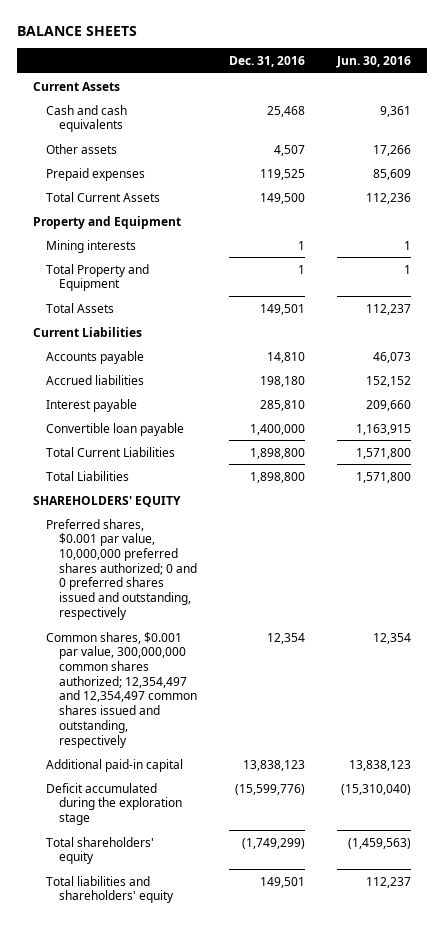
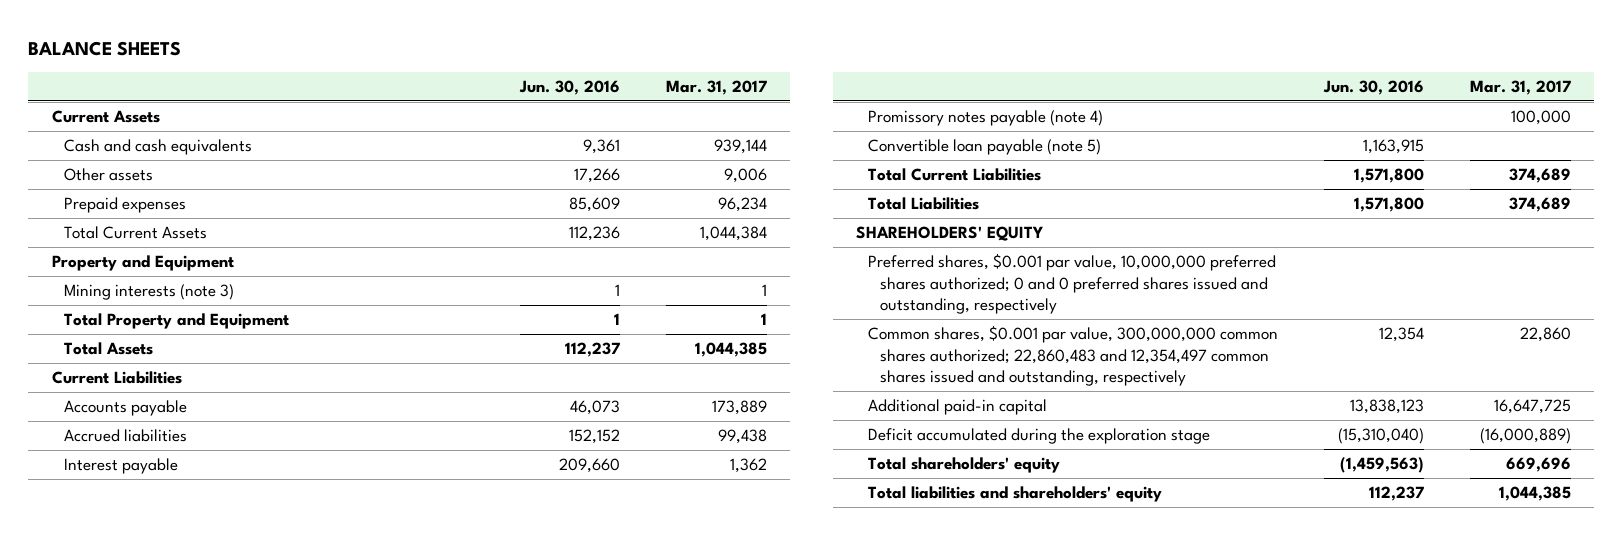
[229,56,306,68] Dec. 31, 2016 -> none
none -> [665,80,767,96] Mar. 31, 2017
[46,239,137,253] Mining interests -> [63,284,234,301] Mining interests (note 3)
none -> [867,110,1103,127] Promissory notes payable (note 4)
[46,422,185,436] Convertible loan payable -> [867,139,1101,156] Convertible loan payable (note 5)
[46,631,197,748] Common shares, $0.001 par value, 300,000,000 common shares authorized; 12,354,497 and 12,354,497 common shares issued and outstanding, respectively -> [867,325,1278,386] Common shares, $0.001 par value, 300,000,000 common shares authorized; 22,860,483 and 12,354,497 common shares issued and outstanding, respectively

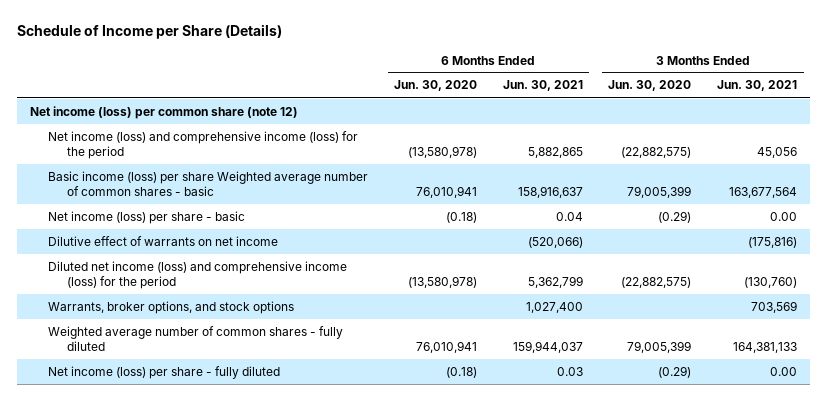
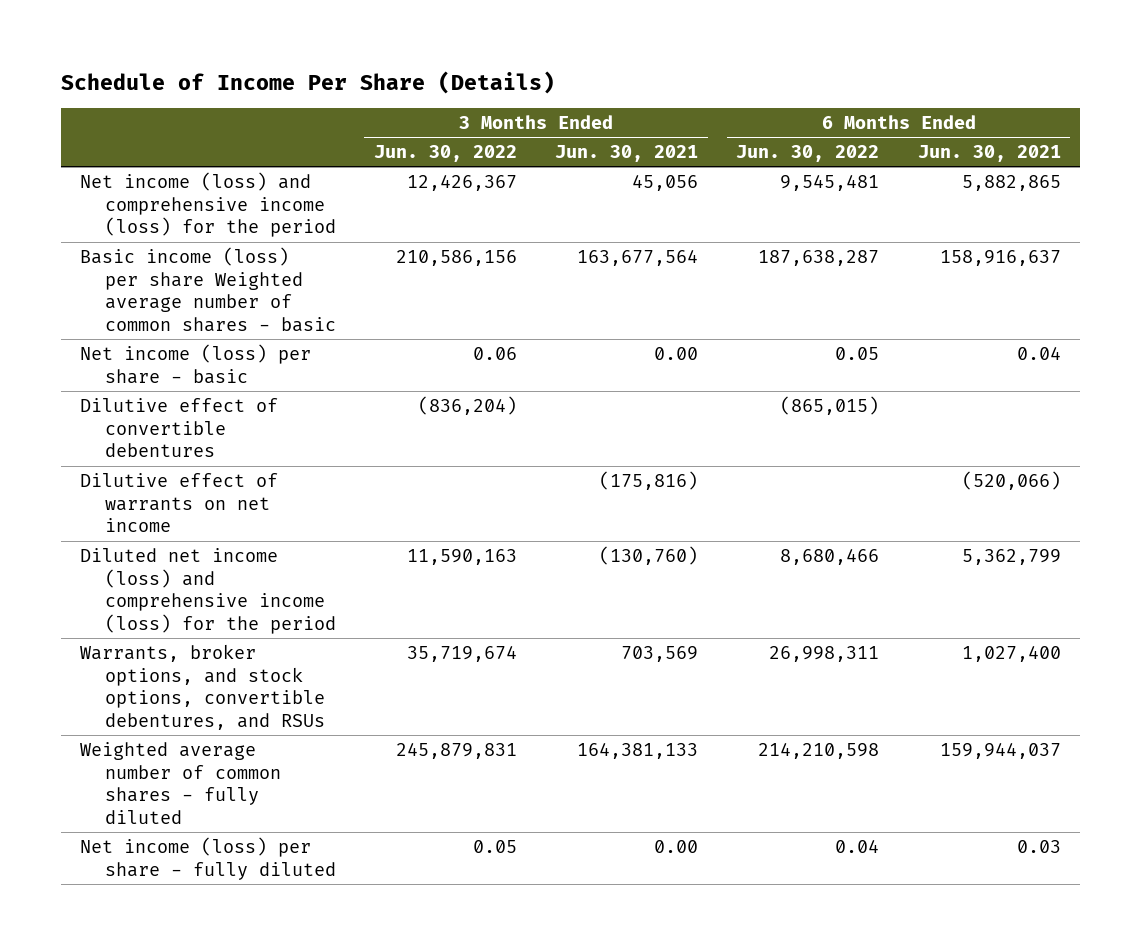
[17,23,283,39] Schedule of Income per Share (Details) -> [61,70,556,94] Schedule of Income Per Share (Details)
[394,80,478,92] Jun. 30, 2020 -> none
[608,80,692,92] Jun. 30, 2020 -> none
none -> [374,145,518,163] Jun. 30, 2022
none -> [736,145,880,163] Jun. 30, 2022
[30,105,299,119] Net income (loss) per common share (note 12) -> none
none -> [80,398,279,458] Dilutive effect of convertible debentures
[48,300,295,314] Warrants, broker options, and stock options -> [80,644,325,730] Warrants, broker options, and stock options, convertible debentures, and RSUs

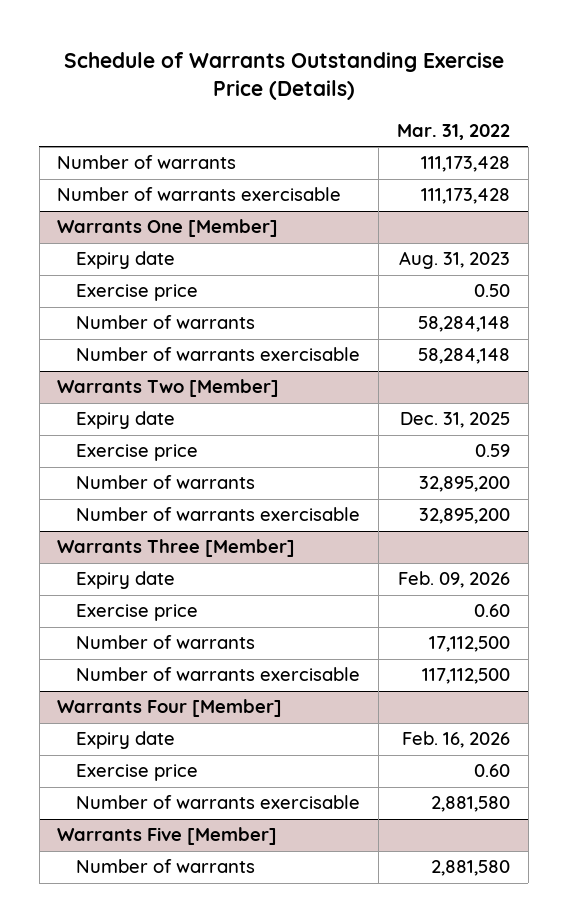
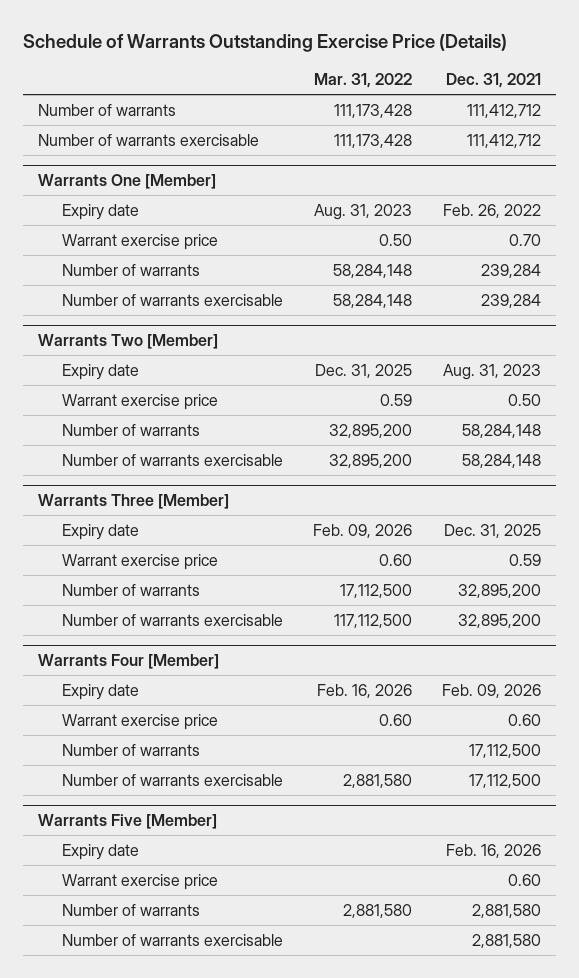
none -> [446,73,542,89] Dec. 31, 2021
[76,284,199,302] Exercise price -> [61,233,218,250] Warrant exercise price
[76,444,199,462] Exercise price -> [61,393,218,410] Warrant exercise price
[76,604,199,622] Exercise price -> [61,553,218,570] Warrant exercise price
[76,764,199,782] Exercise price -> [61,713,218,730] Warrant exercise price
none -> [61,743,200,756] Number of warrants
none -> [61,843,139,860] Expiry date
none -> [61,873,218,890] Warrant exercise price
none -> [61,933,283,946] Number of warrants exercisable

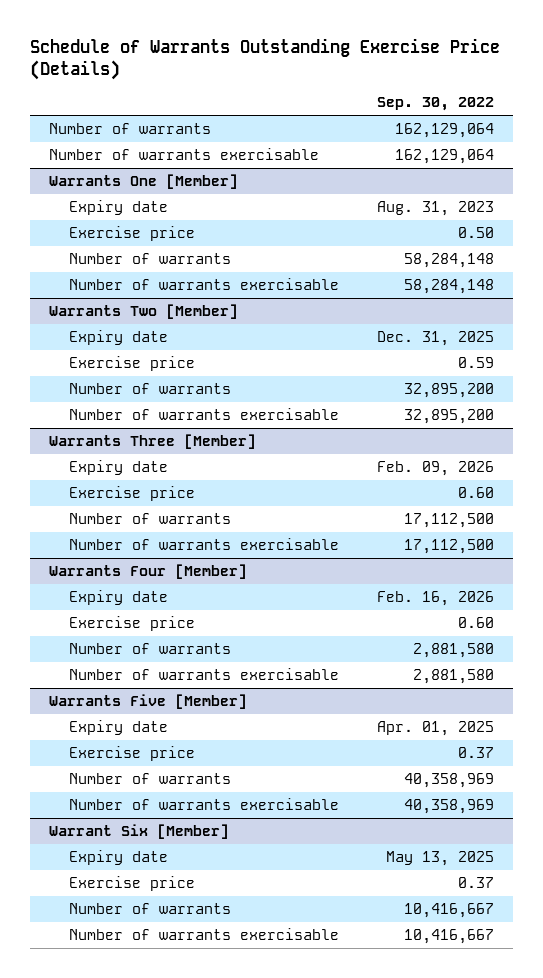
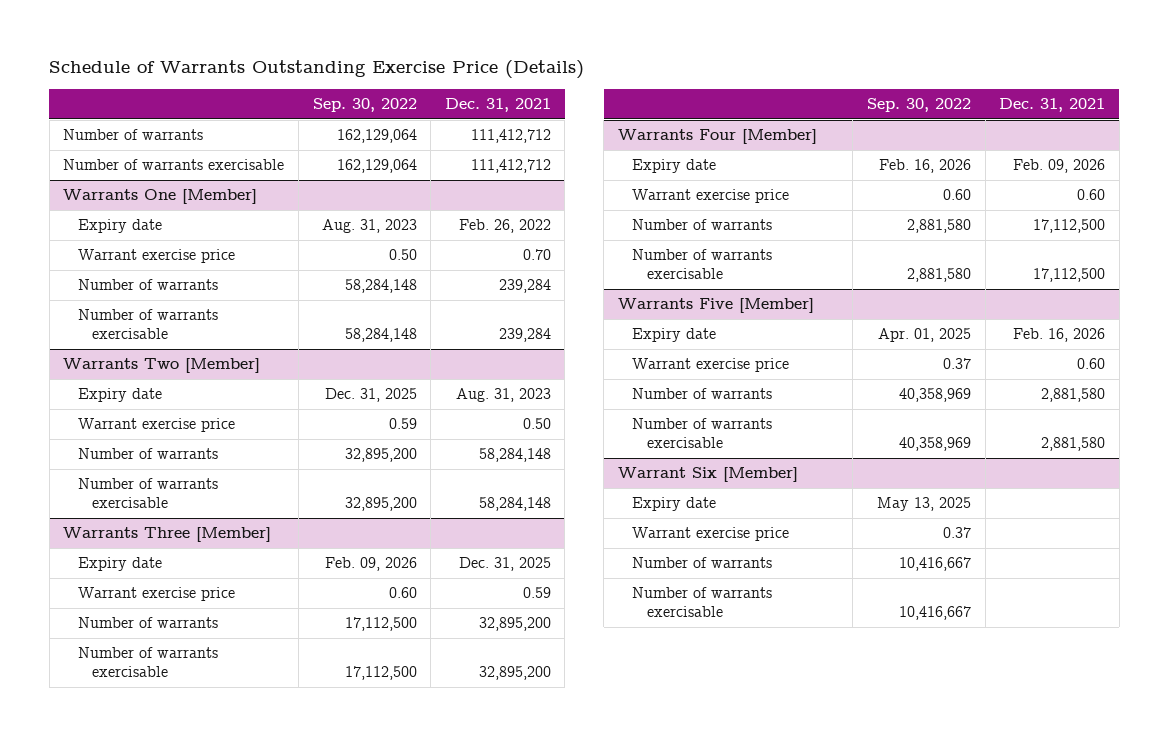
none -> [444,98,551,113] Dec. 31, 2021
[69,226,196,242] Exercise price -> [77,249,235,264] Warrant exercise price
[69,356,196,372] Exercise price -> [77,418,235,433] Warrant exercise price
[69,486,196,502] Exercise price -> [77,587,235,602] Warrant exercise price
[69,616,196,632] Exercise price -> [632,189,790,204] Warrant exercise price
[69,746,196,762] Exercise price -> [632,358,790,373] Warrant exercise price
[69,876,196,892] Exercise price -> [632,527,790,542] Warrant exercise price

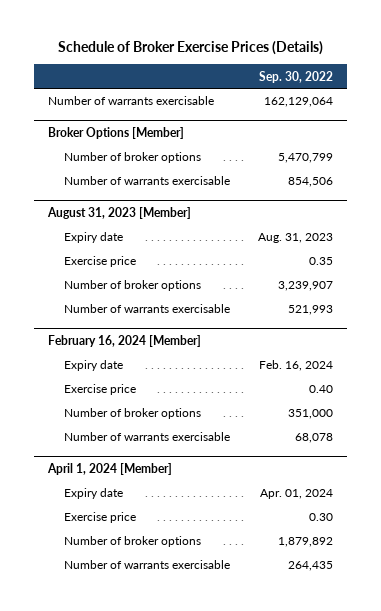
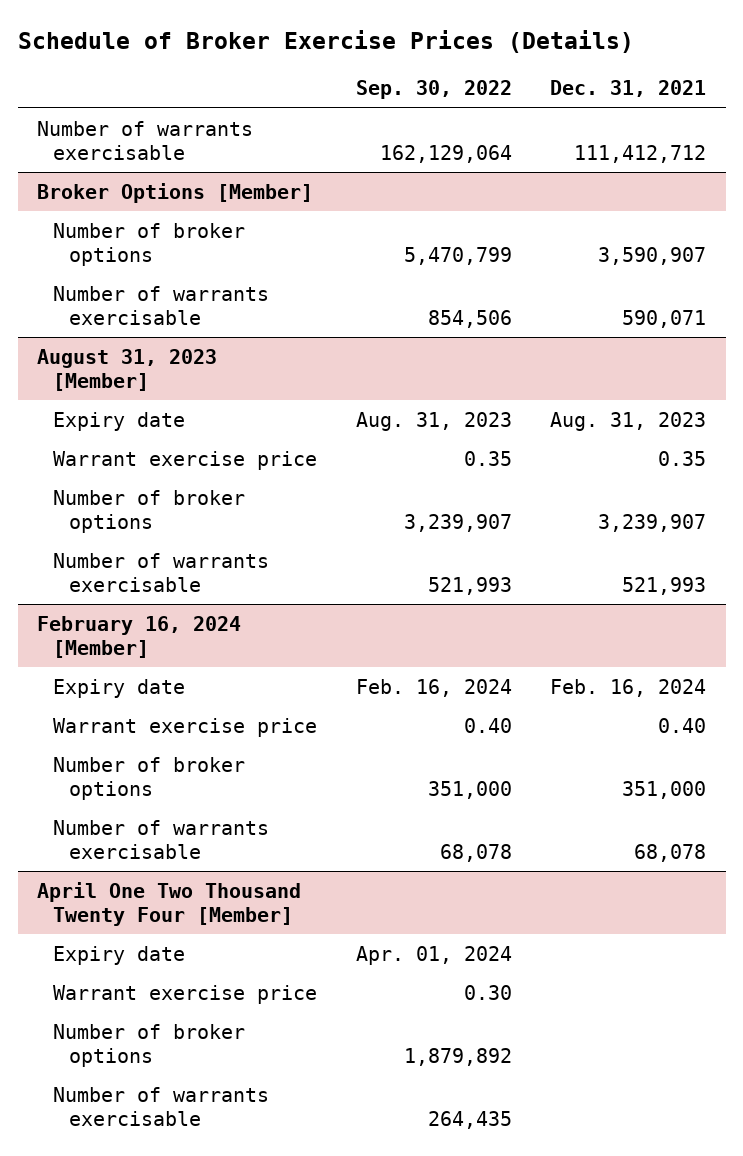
none -> [550,80,707,98] Dec. 31, 2021
[63,256,136,268] Exercise price -> [53,450,318,470] Warrant exercise price
[63,384,136,396] Exercise price -> [53,717,318,737] Warrant exercise price
[46,462,172,475] April 1, 2024 [Member] -> [37,881,302,927] April One Two Thousand Twenty Four [Member]
[63,512,136,524] Exercise price -> [53,984,318,1004] Warrant exercise price

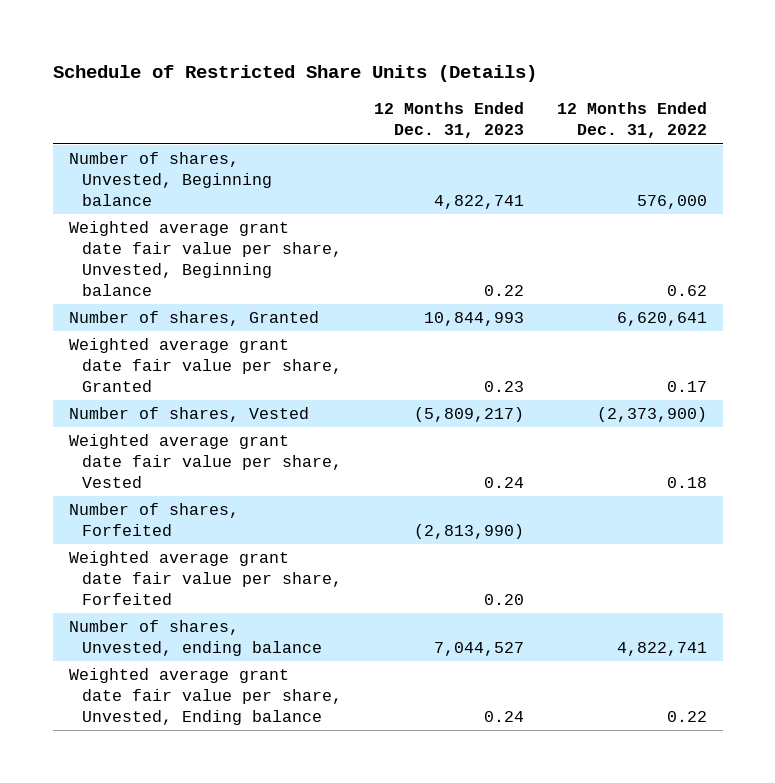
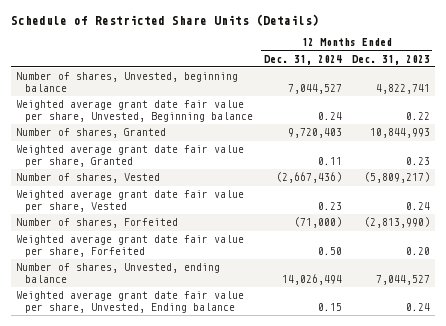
[556,102,707,139] 12 Months Ended Dec. 31, 2022 -> none
none -> [263,54,342,65] Dec. 31, 2024
[68,152,273,207] Number of shares, Unvested, Beginning balance -> [16,72,239,92] Number of shares, Unvested, beginning balance

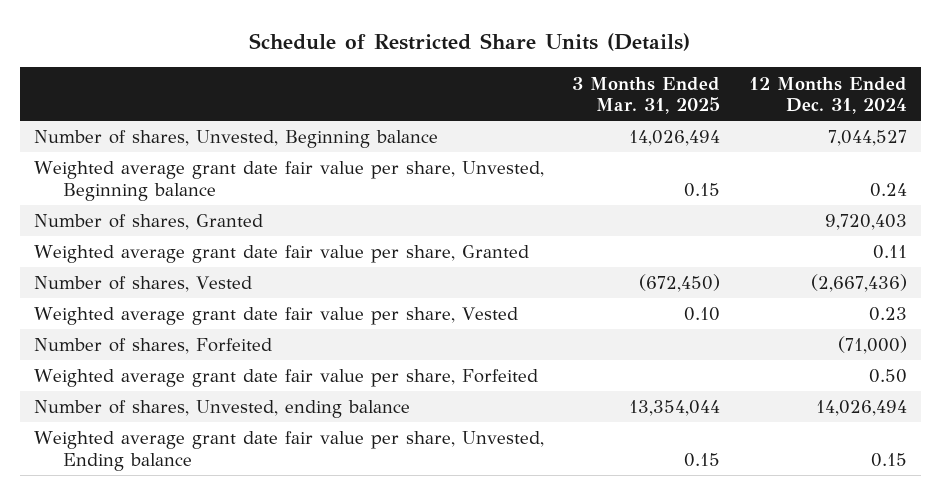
[351,54,430,65] Dec. 31, 2023 -> none
none -> [572,76,721,115] 3 Months Ended Mar. 31, 2025
[16,72,239,92] Number of shares, Unvested, beginning balance -> [33,130,438,149] Number of shares, Unvested, Beginning balance

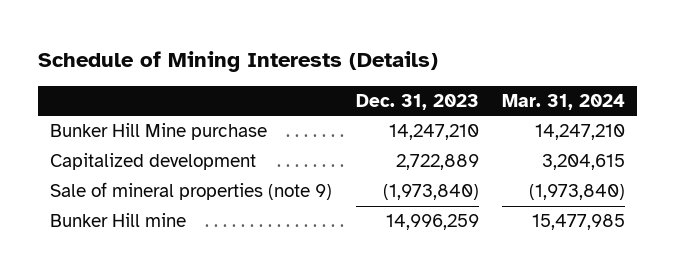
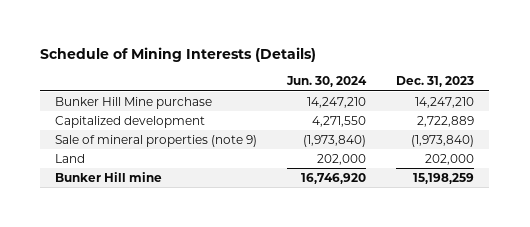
[502,93,626,110] Mar. 31, 2024 -> none
none -> [286,76,368,88] Jun. 30, 2024
none -> [55,153,86,163] Land
[385,214,479,231] 14,996,259 -> [413,172,475,184] 15,198,259

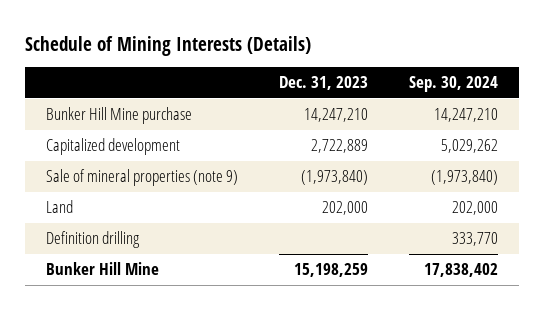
[286,76,368,88] Jun. 30, 2024 -> none
none -> [409,76,499,93] Sep. 30, 2024
none -> [45,231,140,249] Definition drilling
[55,171,163,182] Bunker Hill mine -> [45,262,159,276] Bunker Hill Mine

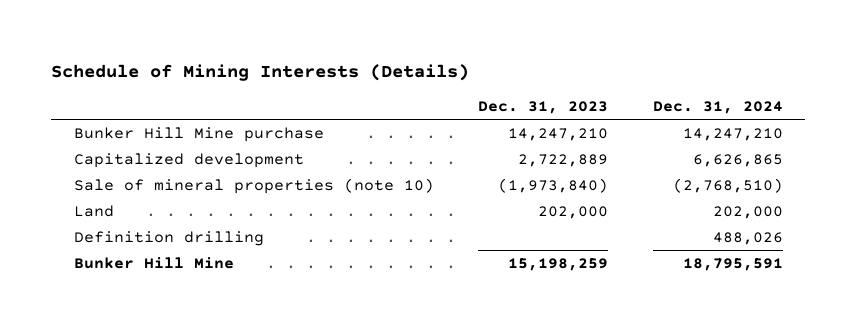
[409,76,499,93] Sep. 30, 2024 -> none
none -> [652,101,783,115] Dec. 31, 2024
[45,169,238,187] Sale of mineral properties (note 9) -> [73,177,434,194] Sale of mineral properties (note 10)

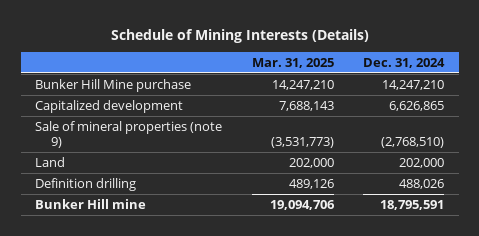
[478,101,609,115] Dec. 31, 2023 -> none
none -> [251,57,334,68] Mar. 31, 2025
[73,177,434,194] Sale of mineral properties (note 10) -> [35,120,223,149] Sale of mineral properties (note 9)
[73,256,234,269] Bunker Hill Mine -> [35,198,147,209] Bunker Hill mine

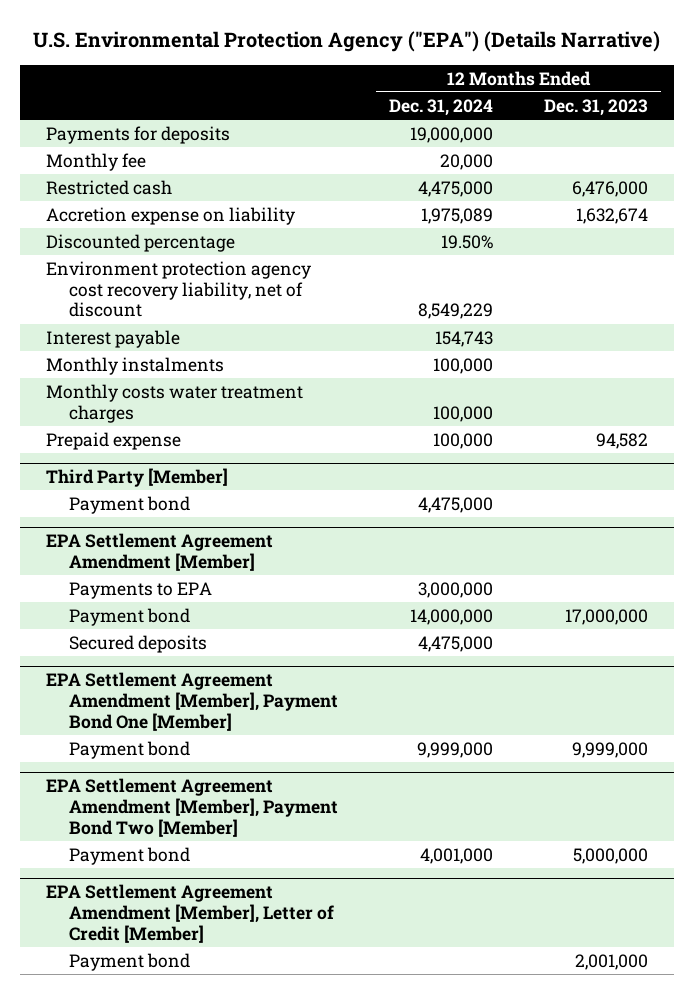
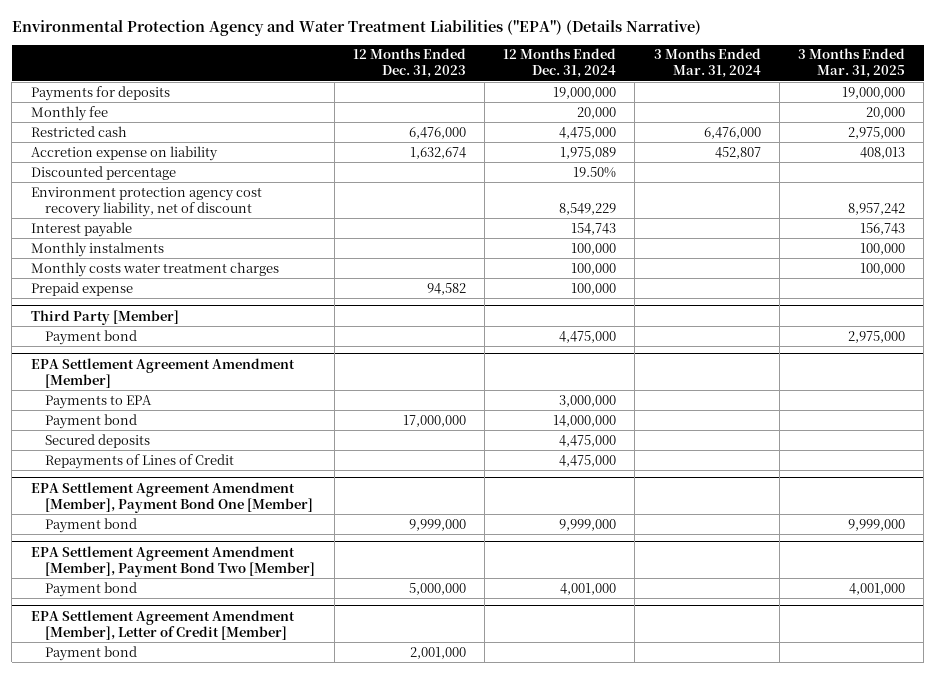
[33,31,661,53] U.S. Environmental Protection Agency ("EPA") (Details Narrative) -> [11,19,701,36] Environmental Protection Agency and Water Treatment Liabilities ("EPA") (Details Narrative)
none -> [653,48,761,79] 3 Months Ended Mar. 31, 2024
none -> [797,48,905,79] 3 Months Ended Mar. 31, 2025
none -> [45,453,235,469] Repayments of Lines of Credit

